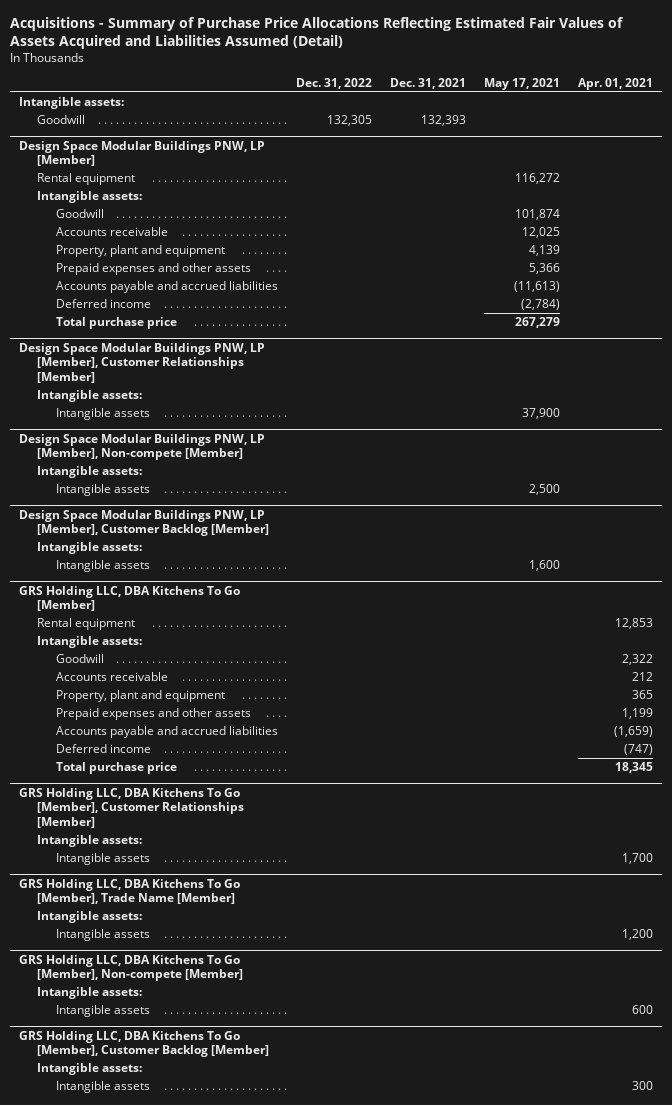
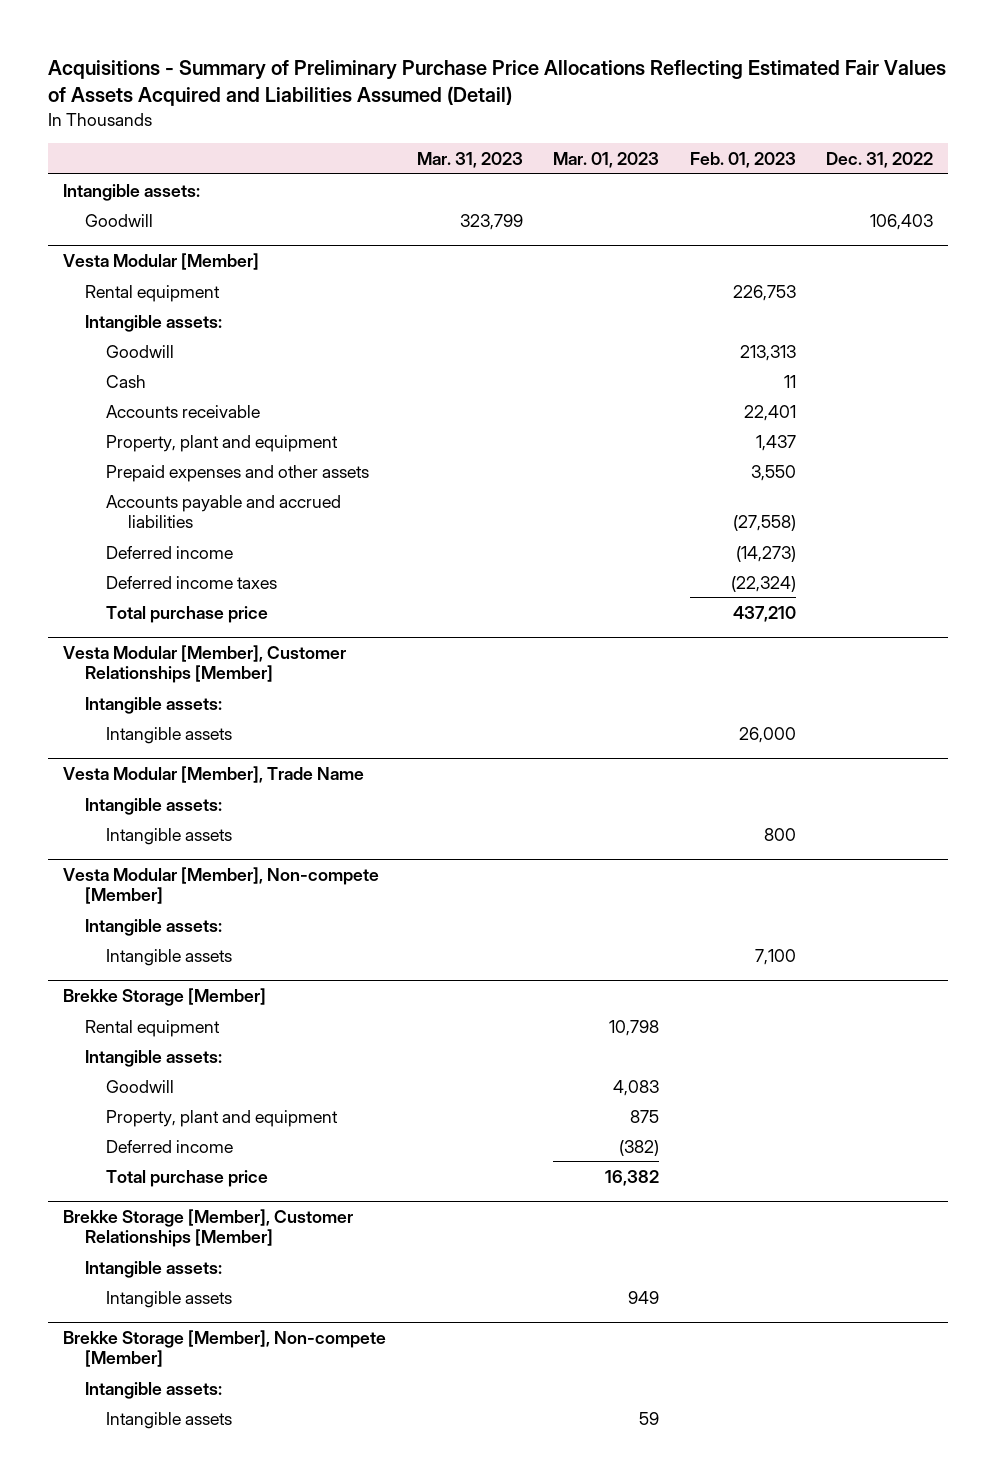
[9,16,624,50] Acquisitions - Summary of Purchase Price Allocations Reflecting Estimated Fair Values of Assets Acquired and Liabilities Assumed (Detail) -> [48,60,947,107] Acquisitions - Summary of Preliminary Purchase Price Allocations Reflecting Estimated Fair Values of Assets Acquired and Liabilities Assumed (Detail)
[389,77,466,89] Dec. 31, 2021 -> none
[484,77,561,90] May 17, 2021 -> none
[578,77,654,90] Apr. 01, 2021 -> none
none -> [416,152,523,169] Mar. 31, 2023
none -> [553,152,660,169] Mar. 01, 2023
none -> [689,152,796,169] Feb. 01, 2023
[18,140,265,167] Design Space Modular Buildings PNW, LP [Member] -> none
[37,173,136,186] Rental equipment -> none
[37,191,143,204] Intangible assets: -> none
[55,209,104,219] Goodwill -> none
[55,227,168,237] Accounts receivable -> none
[55,245,225,258] Property, plant and equipment -> none
[55,263,251,276] Prepaid expenses and other assets -> none
[55,281,278,294] Accounts payable and accrued liabilities -> none
[55,299,151,309] Deferred income -> none
[55,317,177,330] Total purchase price -> none
[18,342,265,383] Design Space Modular Buildings PNW, LP [Member], Customer Relationships [Member] -> none
[37,390,143,403] Intangible assets: -> none
[55,408,150,421] Intangible assets -> none
[18,433,265,461] Design Space Modular Buildings PNW, LP [Member], Non-compete [Member] -> none
[37,466,143,479] Intangible assets: -> none
[55,484,150,497] Intangible assets -> none
[18,509,270,537] Design Space Modular Buildings PNW, LP [Member], Customer Backlog [Member] -> none
[37,542,143,555] Intangible assets: -> none
[55,560,150,573] Intangible assets -> none
[18,585,240,612] GRS Holding LLC, DBA Kitchens To Go [Member] -> none
[37,618,136,631] Rental equipment -> none
[37,636,143,649] Intangible assets: -> none
[55,654,104,664] Goodwill -> none
[55,672,168,682] Accounts receivable -> none
[55,690,225,703] Property, plant and equipment -> none
[55,708,251,721] Prepaid expenses and other assets -> none
[55,726,278,739] Accounts payable and accrued liabilities -> none
[55,744,151,754] Deferred income -> none
[55,762,177,775] Total purchase price -> none
[18,787,245,828] GRS Holding LLC, DBA Kitchens To Go [Member], Customer Relationships [Member] -> none
[37,835,143,848] Intangible assets: -> none
[55,853,150,866] Intangible assets -> none
[18,878,240,905] GRS Holding LLC, DBA Kitchens To Go [Member], Trade Name [Member] -> none
[37,911,143,924] Intangible assets: -> none
[55,929,150,942] Intangible assets -> none
[18,954,244,982] GRS Holding LLC, DBA Kitchens To Go [Member], Non-compete [Member] -> none
[37,987,143,1000] Intangible assets: -> none
[55,1005,150,1018] Intangible assets -> none
[18,1030,270,1058] GRS Holding LLC, DBA Kitchens To Go [Member], Customer Backlog [Member] -> none
[37,1063,143,1076] Intangible assets: -> none
[55,1081,150,1094] Intangible assets -> none
[326,115,372,127] 132,305 -> [870,213,934,230] 106,403
none -> [63,252,260,270] Vesta Modular [Member]
none -> [84,284,220,302] Rental equipment
none -> [84,314,222,332] Intangible assets:
none -> [106,344,175,358] Goodwill
none -> [106,374,147,388] Cash
none -> [106,404,261,418] Accounts receivable
none -> [106,434,339,452] Property, plant and equipment
none -> [106,464,370,482] Prepaid expenses and other assets
none -> [106,494,342,529] Accounts payable and accrued liabilities
none -> [106,545,234,559] Deferred income
none -> [106,575,278,589] Deferred income taxes
none -> [106,605,269,623] Total purchase price
none -> [63,644,347,684] Vesta Modular [Member], Customer Relationships [Member]
none -> [84,696,222,714] Intangible assets:
none -> [106,726,233,744] Intangible assets
none -> [63,765,365,783] Vesta Modular [Member], Trade Name
none -> [84,797,222,815] Intangible assets:
none -> [106,827,233,845] Intangible assets
none -> [63,866,380,905] Vesta Modular [Member], Non-compete [Member]
none -> [84,918,222,936] Intangible assets:
none -> [106,948,233,966] Intangible assets
none -> [63,987,267,1006] Brekke Storage [Member]
none -> [84,1019,220,1037] Rental equipment
none -> [84,1049,222,1067] Intangible assets:
none -> [106,1079,175,1093] Goodwill
none -> [106,1109,339,1127] Property, plant and equipment
none -> [106,1139,234,1153] Deferred income
none -> [106,1169,269,1187] Total purchase price
none -> [63,1208,354,1248] Brekke Storage [Member], Customer Relationships [Member]
none -> [84,1260,222,1278] Intangible assets:
none -> [106,1290,233,1308] Intangible assets
none -> [63,1329,387,1368] Brekke Storage [Member], Non-compete [Member]
none -> [84,1381,222,1399] Intangible assets:
none -> [106,1411,233,1429] Intangible assets

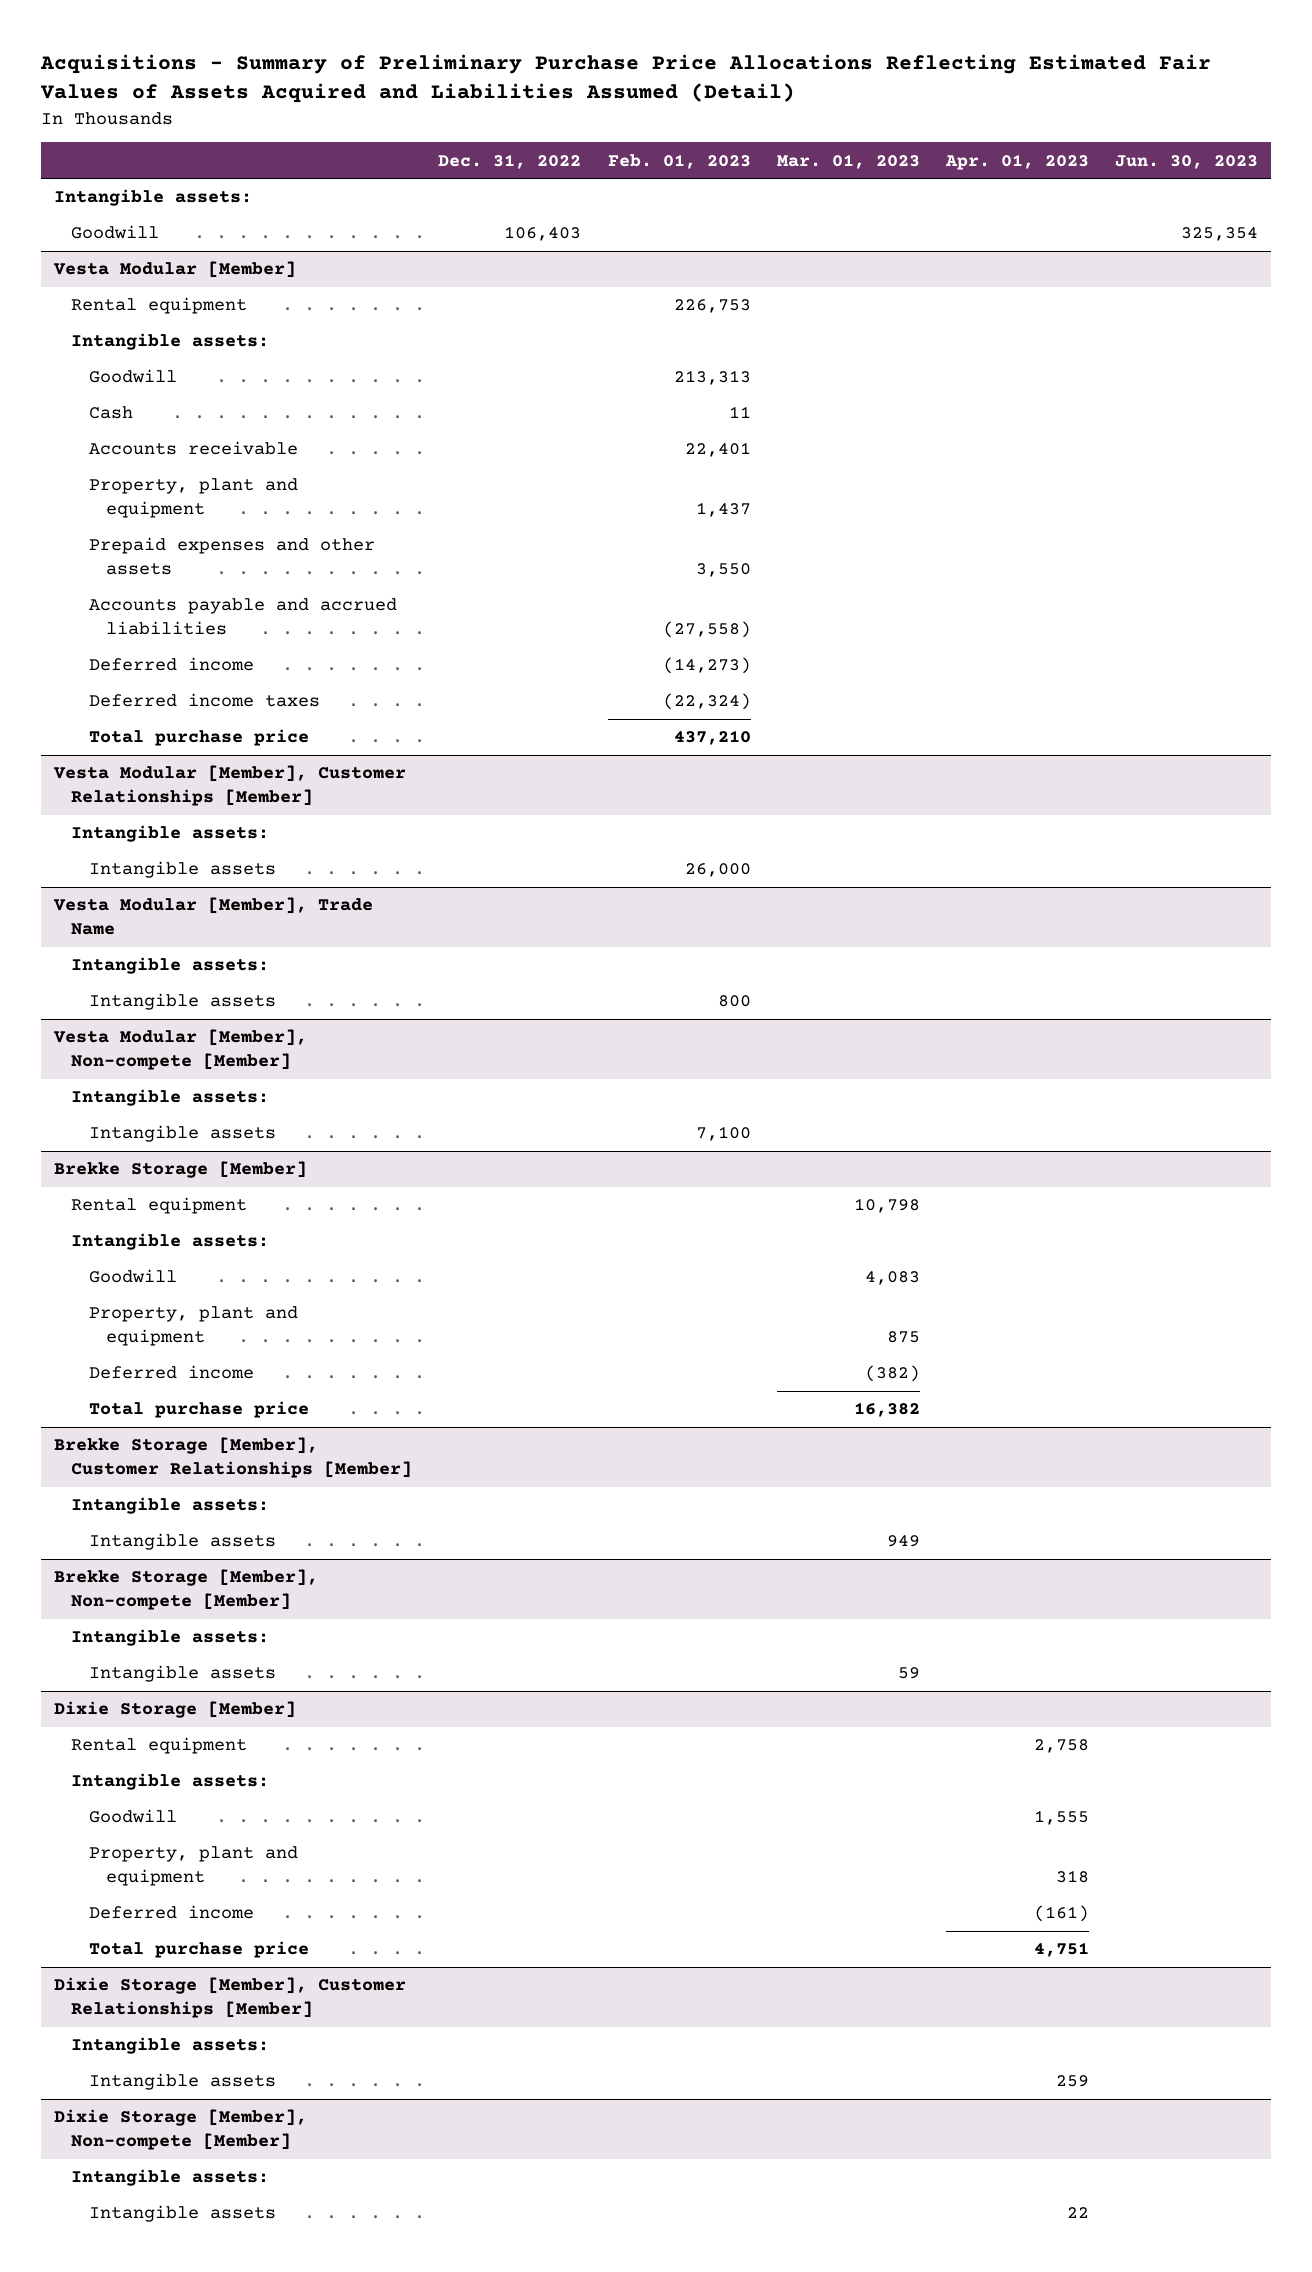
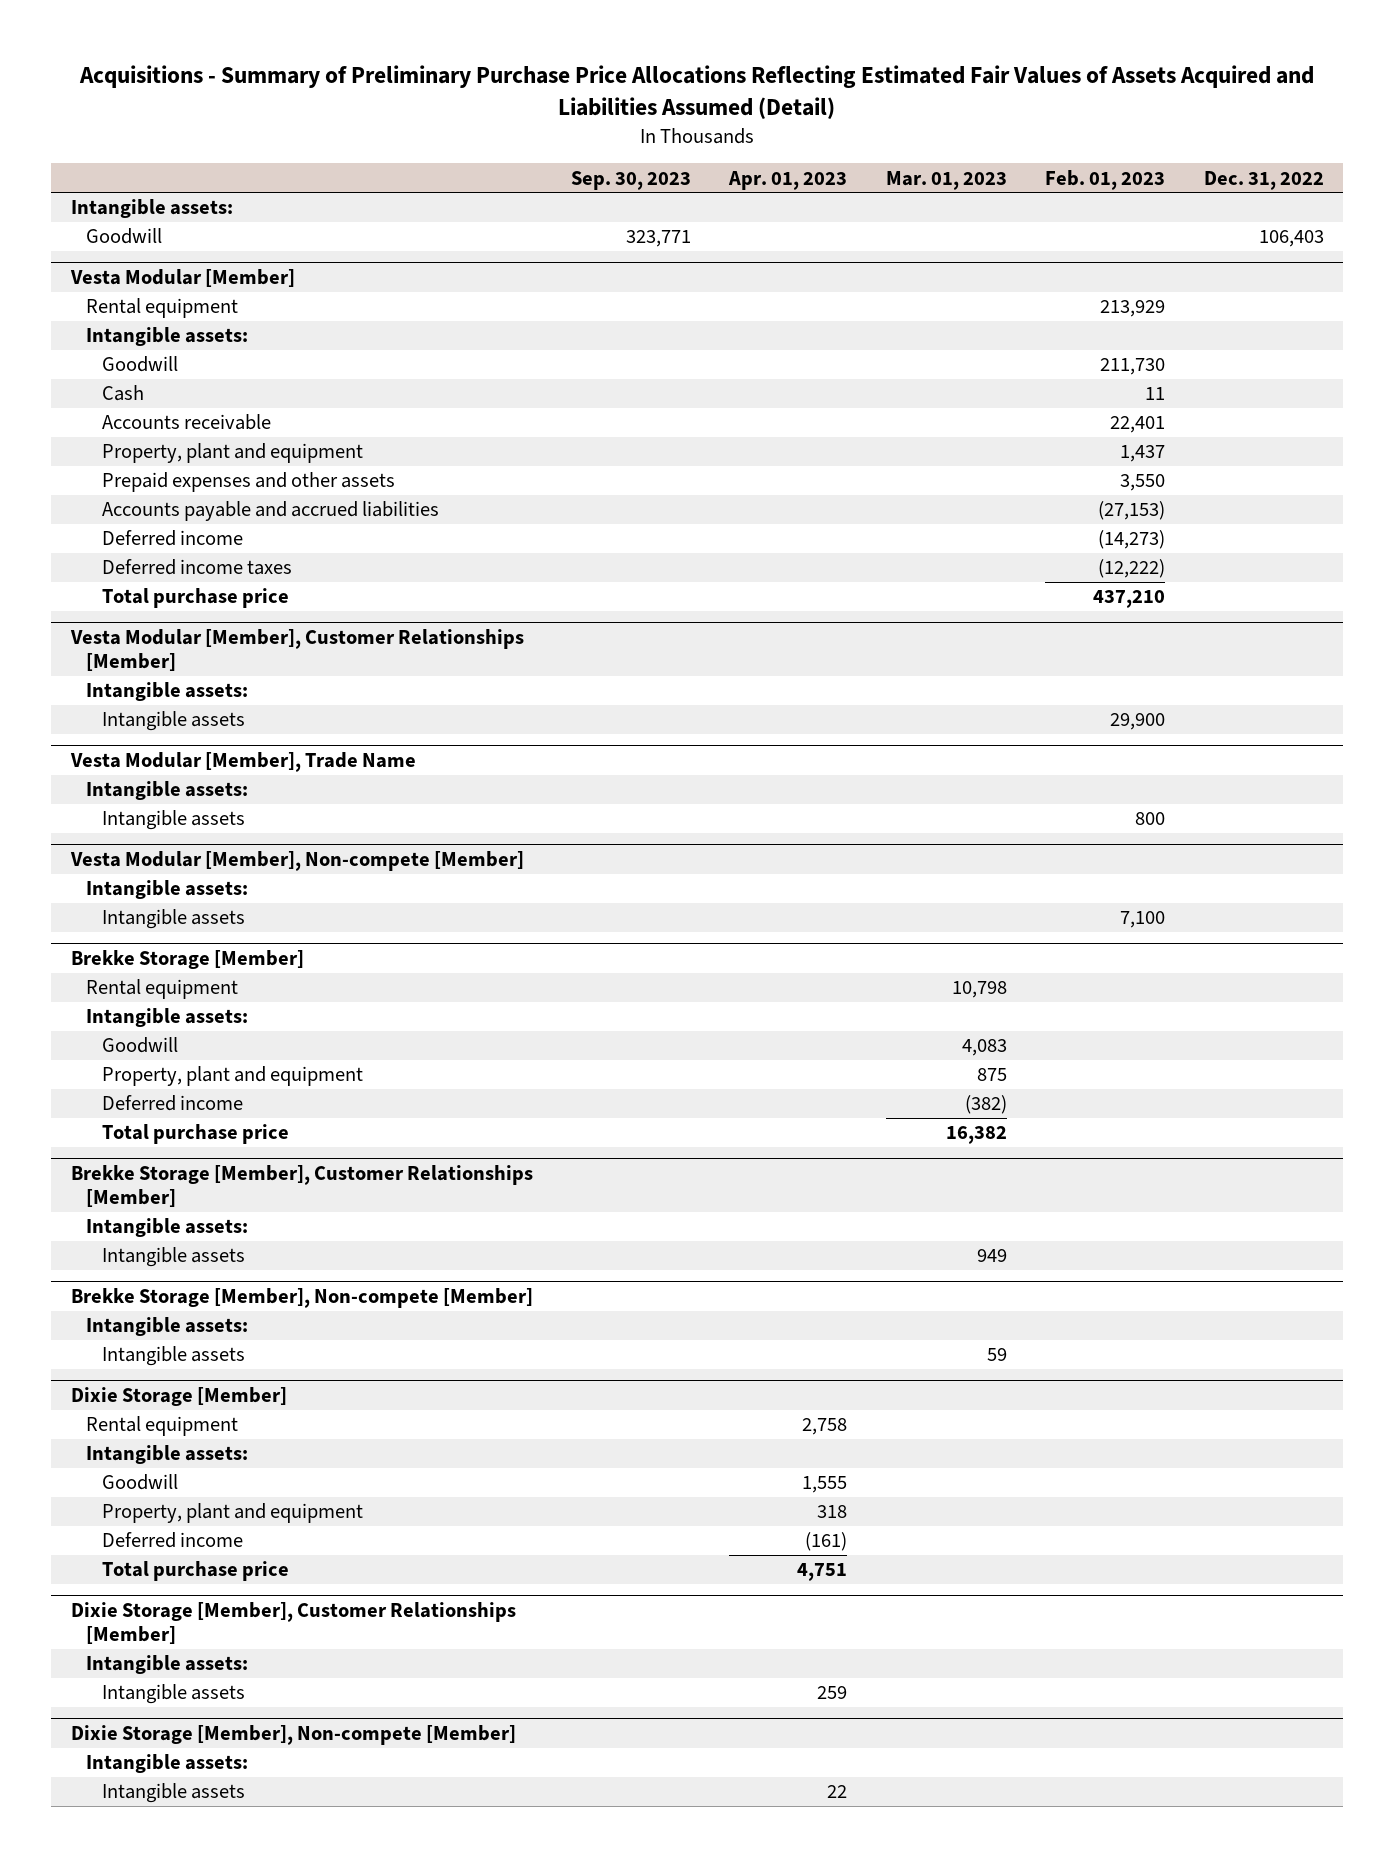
[1115,154,1259,169] Jun. 30, 2023 -> none
none -> [571,170,692,190] Sep. 30, 2023
[673,299,751,314] 226,753 -> [1100,300,1166,318] 213,929
[673,370,751,386] 213,313 -> [1100,358,1166,376] 211,730
[662,621,751,639] (27,558) -> [1098,501,1166,521] (27,153)
[662,693,751,711] (22,324) -> [1098,559,1166,579] (12,222)
[684,863,751,878] 26,000 -> [1110,713,1166,731] 29,900

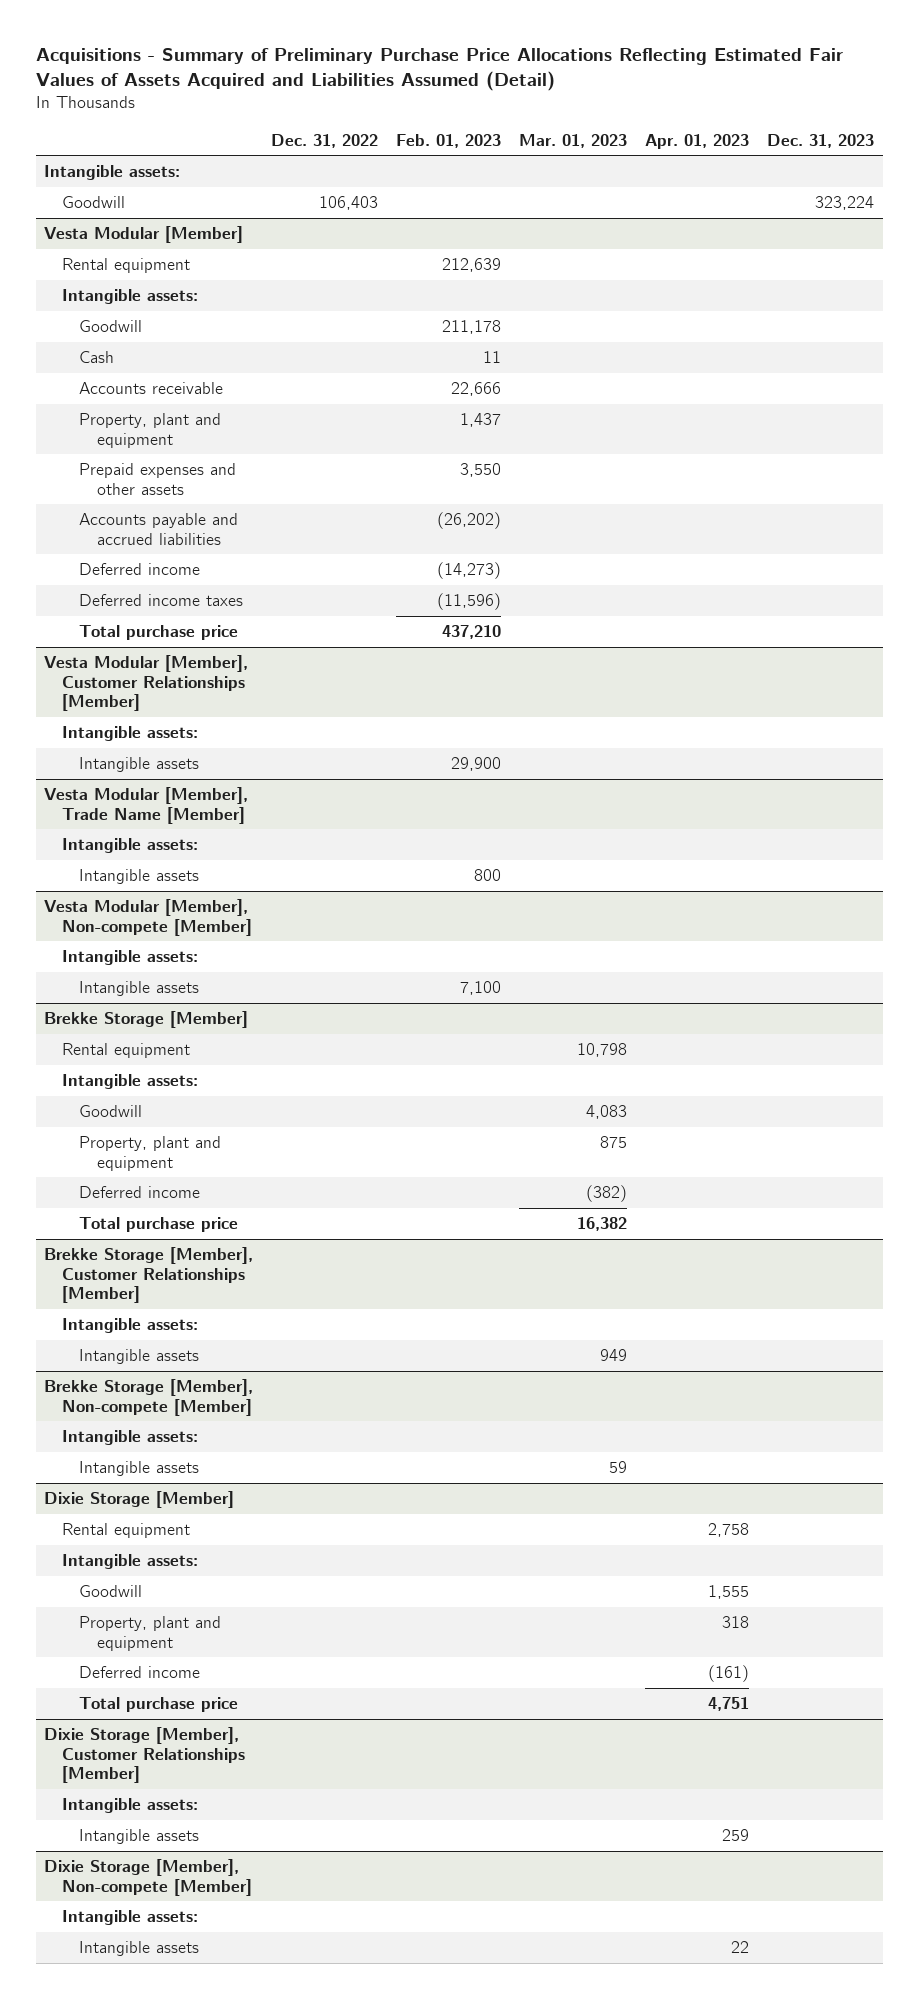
[571,170,692,190] Sep. 30, 2023 -> none
none -> [766,133,874,148] Dec. 31, 2023
[1100,300,1166,318] 213,929 -> [442,258,502,273] 212,639
[1100,358,1166,376] 211,730 -> [442,320,502,335] 211,178
[1110,416,1166,434] 22,401 -> [451,382,502,397] 22,666
[1098,501,1166,521] (27,153) -> [437,512,502,530] (26,202)
[1098,559,1166,579] (12,222) -> [437,593,502,611] (11,596)
[69,752,416,773] Vesta Modular [Member], Trade Name -> [44,787,249,824] Vesta Modular [Member], Trade Name [Member]

